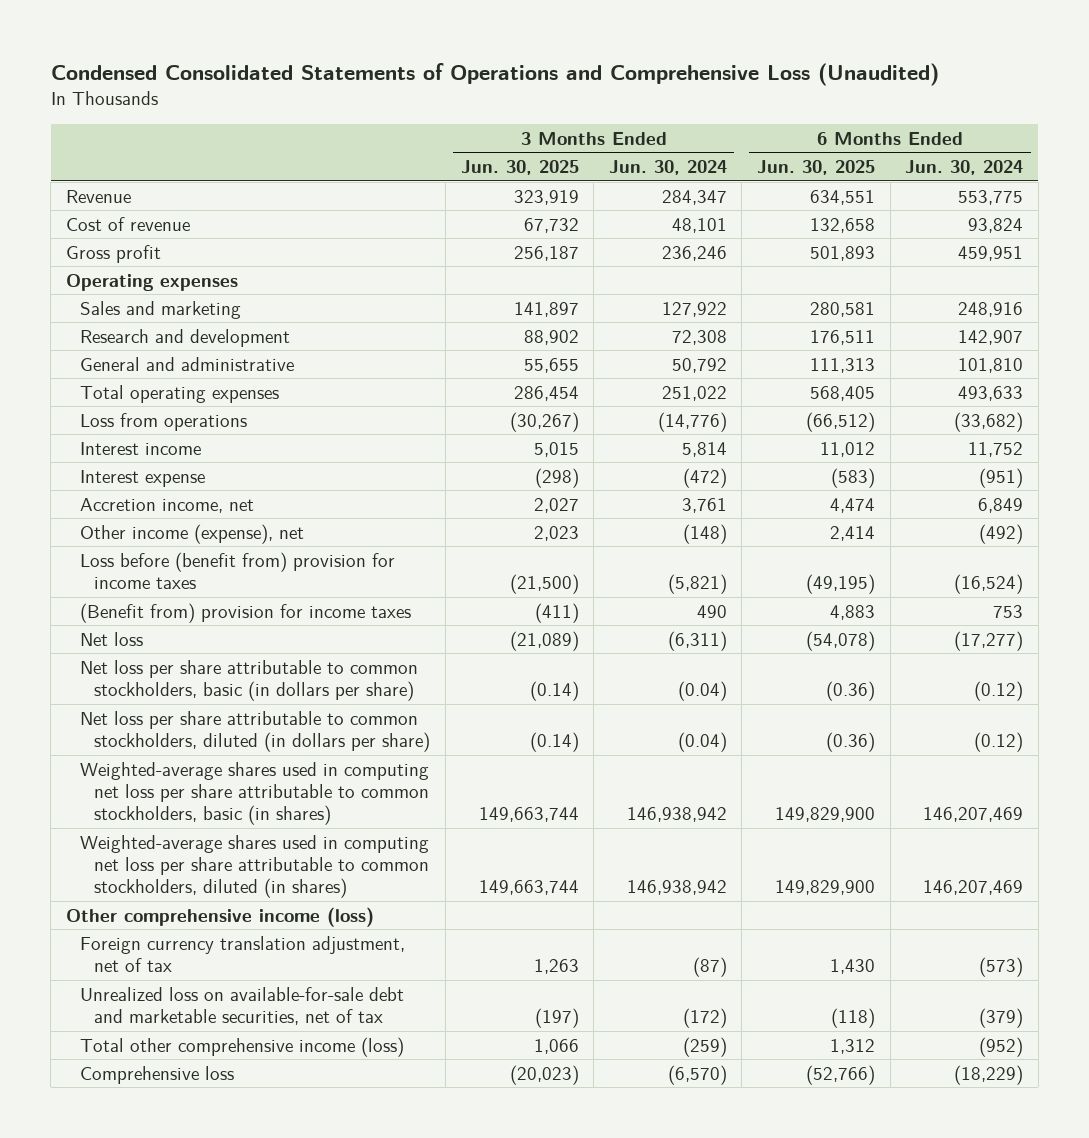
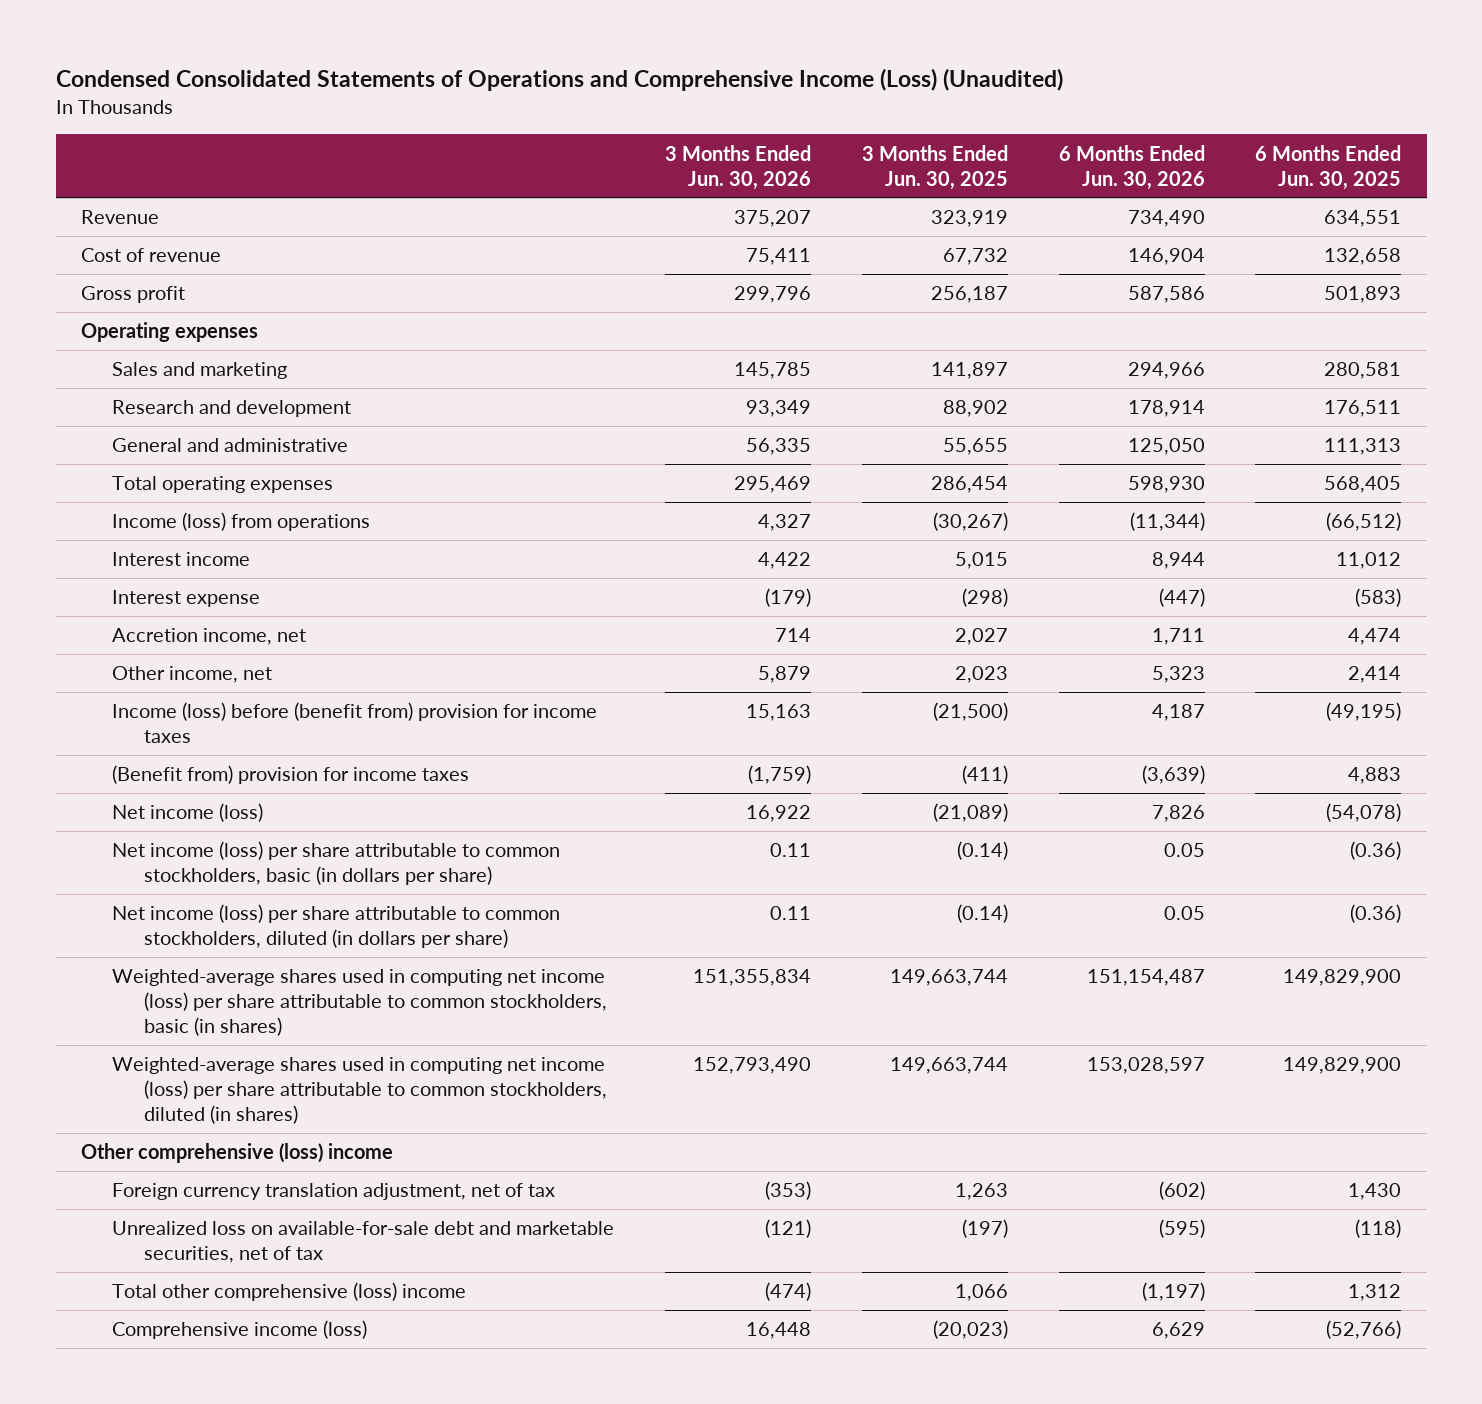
[50,63,939,87] Condensed Consolidated Statements of Operations and Comprehensive Loss (Unaudited) -> [55,67,1063,91] Condensed Consolidated Statements of Operations and Comprehensive Income (Loss) (Unaudited)
[608,160,727,176] Jun. 30, 2024 -> none
[905,160,1024,176] Jun. 30, 2024 -> none
none -> [665,144,812,190] 3 Months Ended Jun. 30, 2026
none -> [1058,144,1205,190] 6 Months Ended Jun. 30, 2026
[80,412,248,431] Loss from operations -> [112,512,371,532] Income (loss) from operations
[80,523,305,544] Other income (expense), net -> [112,666,273,684] Other income, net
[80,551,396,590] Loss before (benefit from) provision for income taxes -> [112,702,598,744] Income (loss) before (benefit from) provision for income taxes
[80,631,144,646] Net loss -> [112,803,264,823] Net income (loss)
[80,659,419,702] Net loss per share attributable to common stockholders, basic (in dollars per share) -> [112,841,561,886] Net income (loss) per share attributable to common stockholders, basic (in dollars per share)
[80,710,431,753] Net loss per share attributable to common stockholders, diluted (in dollars per share) -> [112,904,561,949] Net income (loss) per share attributable to common stockholders, diluted (in dollars per share)
[80,761,430,826] Weighted-average shares used in computing net loss per share attributable to common stockholders, basic (in shares) -> [112,969,607,1037] Weighted-average shares used in computing net income (loss) per share attributable to common stockholders, basic (in shares)
[80,834,430,899] Weighted-average shares used in computing net loss per share attributable to common stockholders, diluted (in shares) -> [112,1057,607,1125] Weighted-average shares used in computing net income (loss) per share attributable to common stockholders, diluted (in shares)
[65,906,374,927] Other comprehensive income (loss) -> [81,1143,394,1164] Other comprehensive (loss) income
[80,1036,405,1057] Total other comprehensive income (loss) -> [112,1282,467,1302] Total other comprehensive (loss) income
[80,1065,235,1084] Comprehensive loss -> [112,1320,368,1340] Comprehensive income (loss)

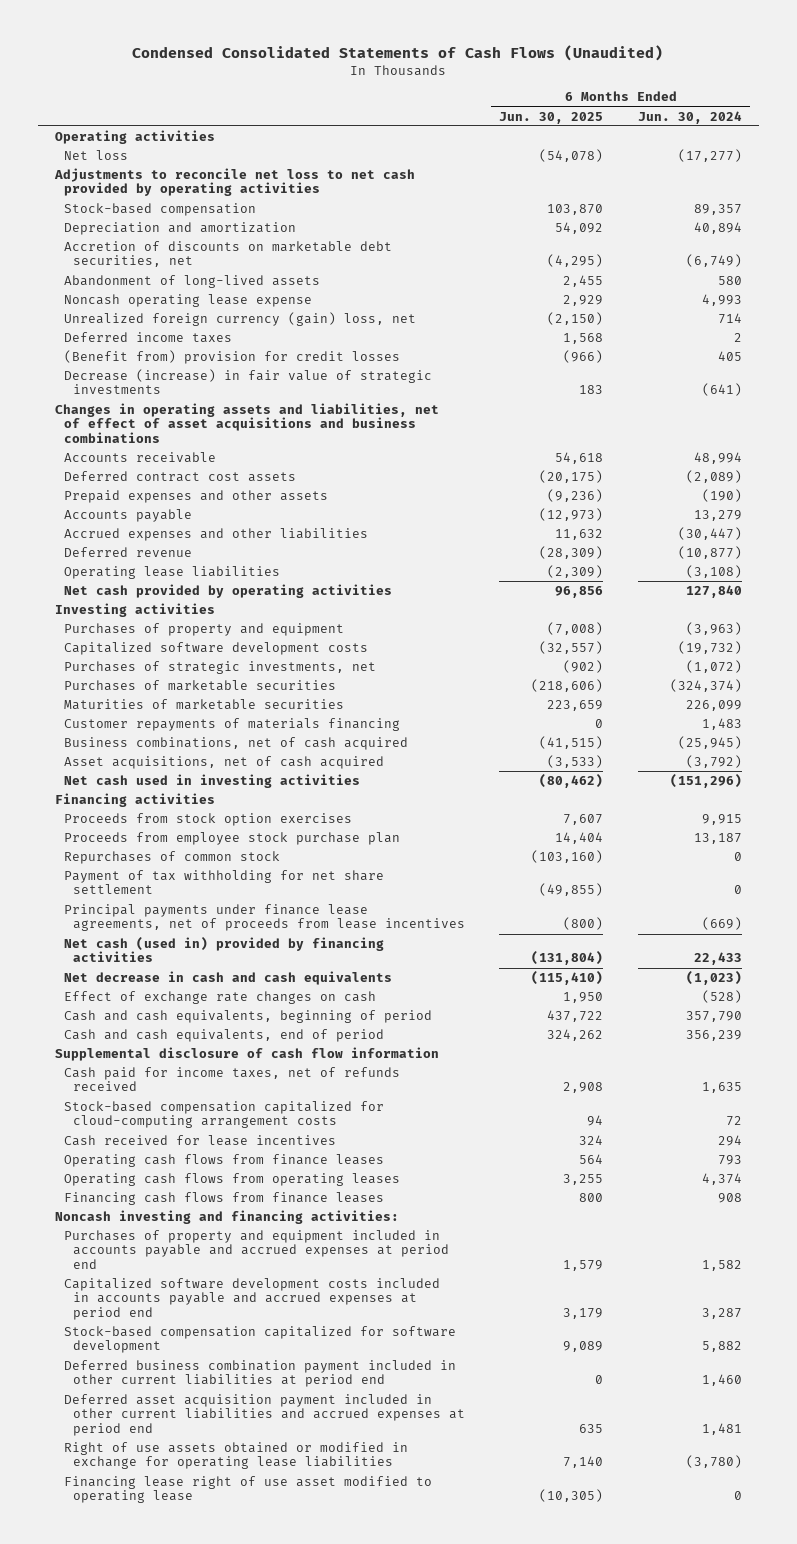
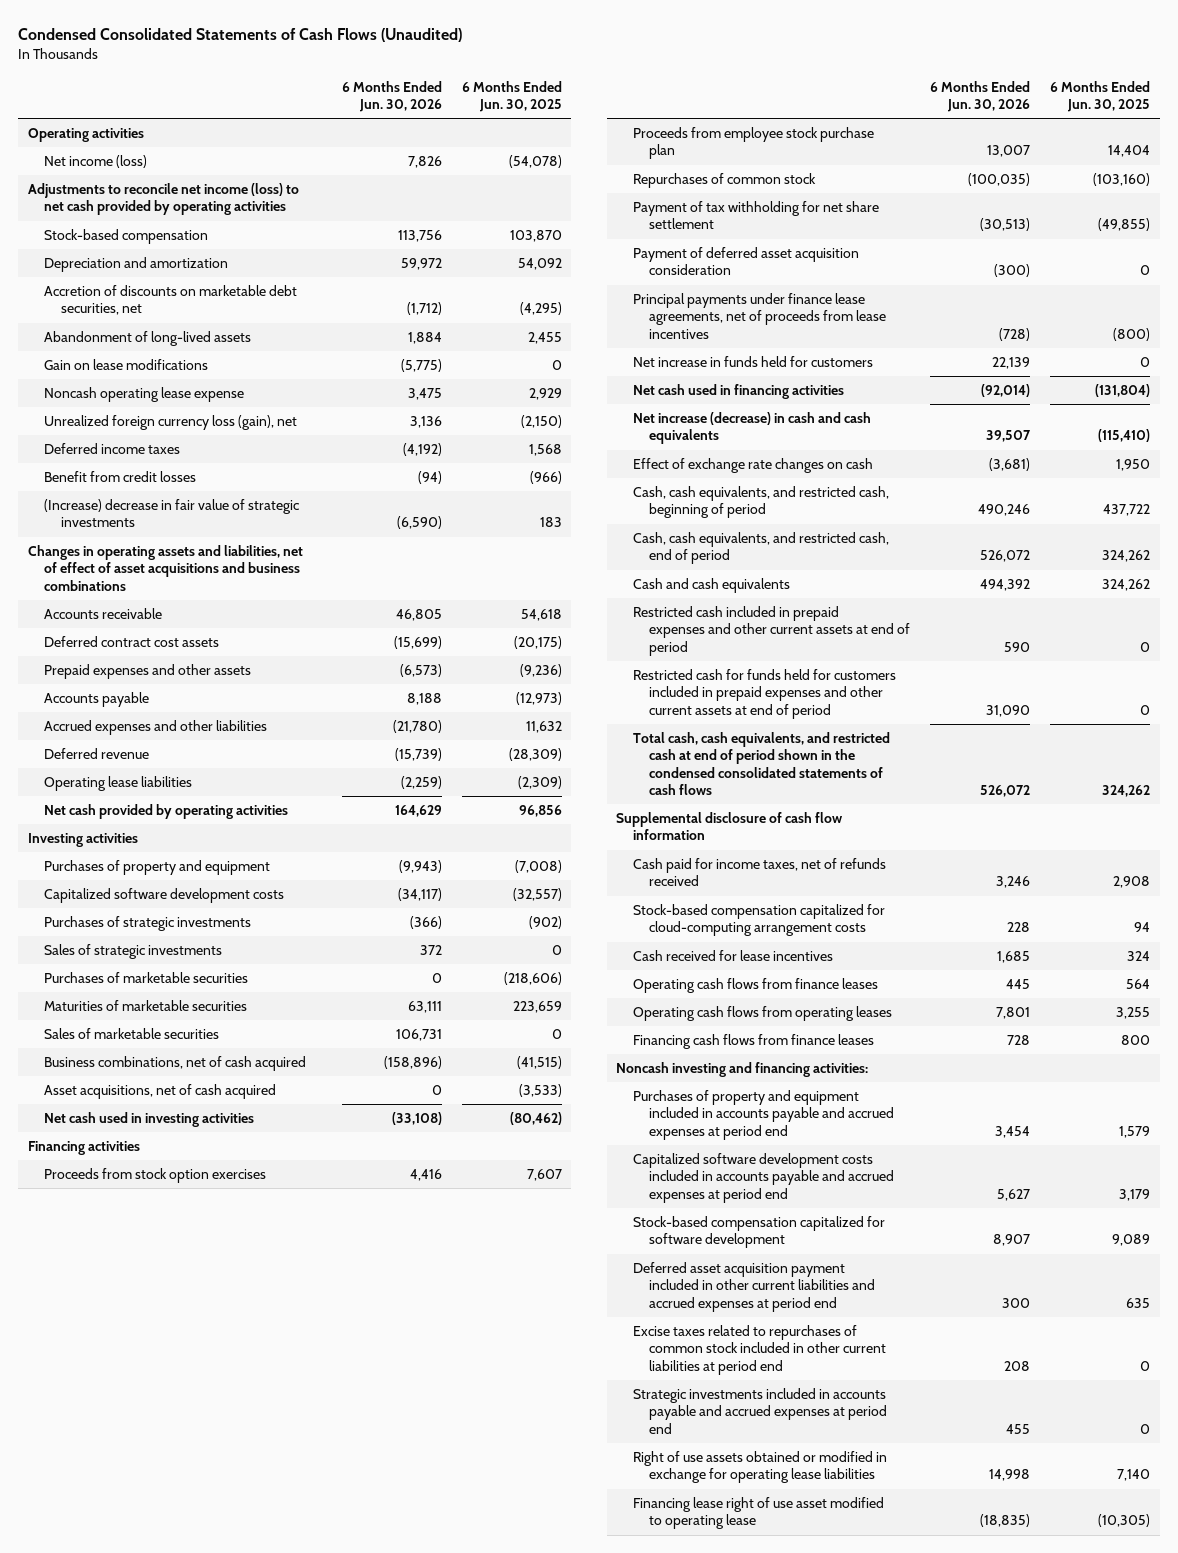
[637,110,742,124] Jun. 30, 2024 -> none
none -> [341,80,442,113] 6 Months Ended Jun. 30, 2026
[64,150,129,161] Net loss -> [44,154,148,168] Net income (loss)
[54,168,416,197] Adjustments to reconcile net loss to net cash provided by operating activities -> [28,182,300,216] Adjustments to reconcile net income (loss) to net cash provided by operating activities
none -> [44,358,209,370] Gain on lease modifications
[64,312,417,327] Unrealized foreign currency (gain) loss, net -> [44,414,298,430] Unrealized foreign currency loss (gain), net
[64,350,401,365] (Benefit from) provision for credit losses -> [44,470,197,482] Benefit from credit losses
[64,369,433,395] Decrease (increase) in fair value of strategic investments -> [44,498,300,528] (Increase) decrease in fair value of strategic investments
[64,661,377,675] Purchases of strategic investments, net -> [44,915,252,931] Purchases of strategic investments
none -> [44,943,223,959] Sales of strategic investments
[64,718,401,732] Customer repayments of materials financing -> none
none -> [44,1027,220,1039] Sales of marketable securities
none -> [632,246,859,276] Payment of deferred asset acquisition consideration
none -> [632,355,873,367] Net increase in funds held for customers
[64,937,385,963] Net cash (used in) provided by financing activities -> [632,383,844,399] Net cash used in financing activities
[64,971,393,986] Net decrease in cash and cash equivalents -> [632,411,871,445] Net increase (decrease) in cash and cash equivalents
[64,1010,433,1024] Cash and cash equivalents, beginning of period -> [632,485,889,519] Cash, cash equivalents, and restricted cash, beginning of period
[64,1029,385,1043] Cash and cash equivalents, end of period -> [632,531,889,565] Cash, cash equivalents, and restricted cash, end of period
none -> [632,577,790,593] Cash and cash equivalents
none -> [632,605,911,656] Restricted cash included in prepaid expenses and other current assets at end of period
none -> [632,668,896,719] Restricted cash for funds held for customers included in prepaid expenses and other current assets at end of period
none -> [632,731,890,796] Total cash, cash equivalents, and restricted cash at end of period shown in the condensed consolidated statements of cash flows
[64,1360,457,1388] Deferred business combination payment included in other current liabilities at period end -> none
none -> [632,1324,887,1375] Excise taxes related to repurchases of common stock included in other current liabilities at period end
none -> [632,1387,888,1434] Strategic investments included in accounts payable and accrued expenses at period end

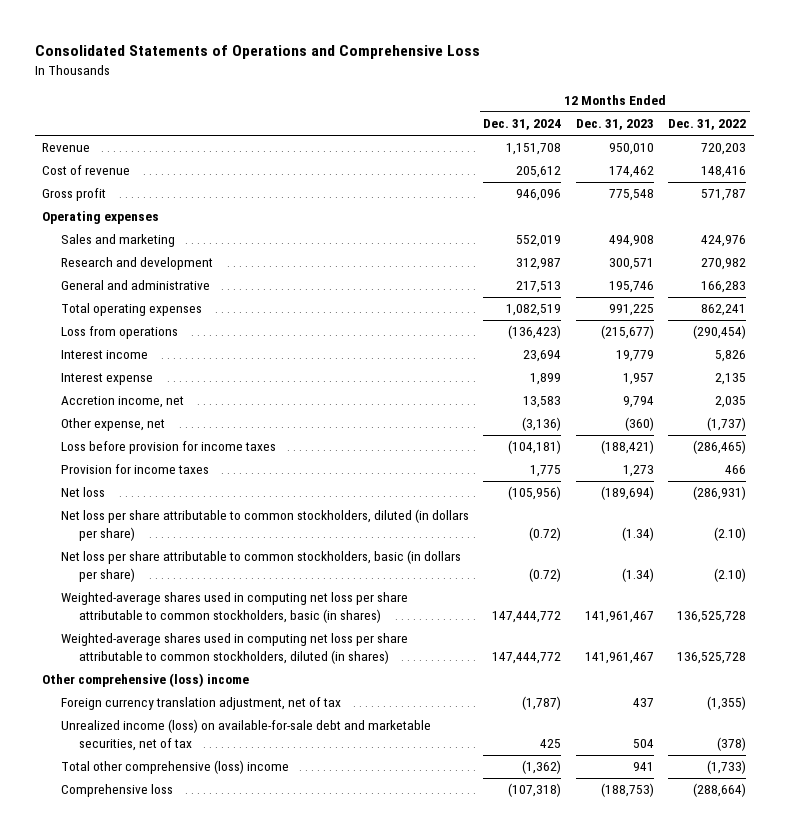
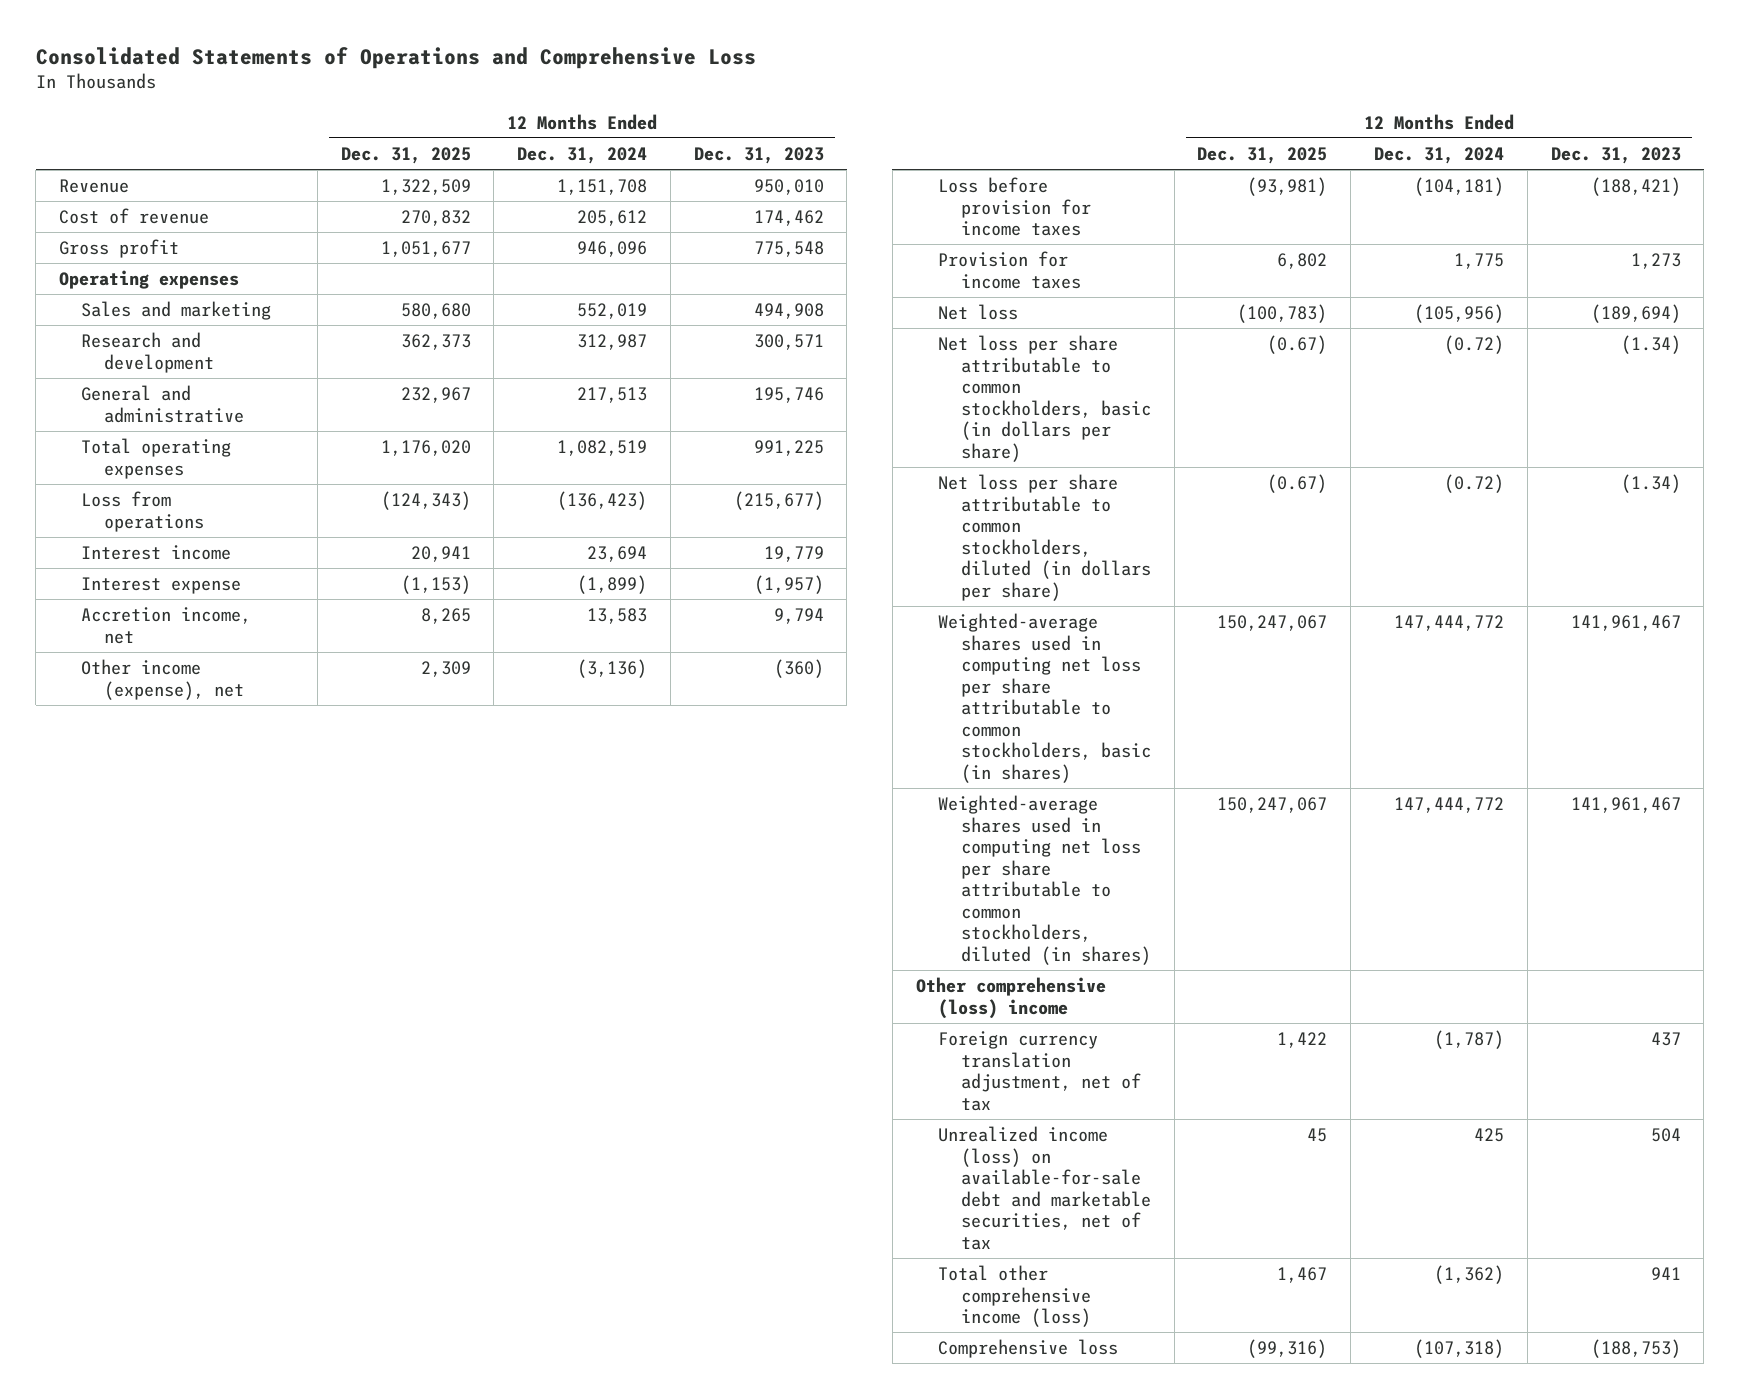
[668,119,747,131] Dec. 31, 2022 -> none
none -> [340,146,471,164] Dec. 31, 2025
[530,373,562,386] 1,899 -> [577,575,648,595] (1,899)
[622,373,654,386] 1,957 -> [753,575,824,595] (1,957)
[60,418,165,432] Other expense, net -> [81,659,245,700] Other income (expense), net
[60,509,469,541] Net loss per share attributable to common stockholders, diluted (in dollars per share) -> [938,474,1151,601] Net loss per share attributable to common stockholders, diluted (in dollars per share)
[60,760,289,775] Total other comprehensive (loss) income -> [938,1265,1091,1328] Total other comprehensive income (loss)

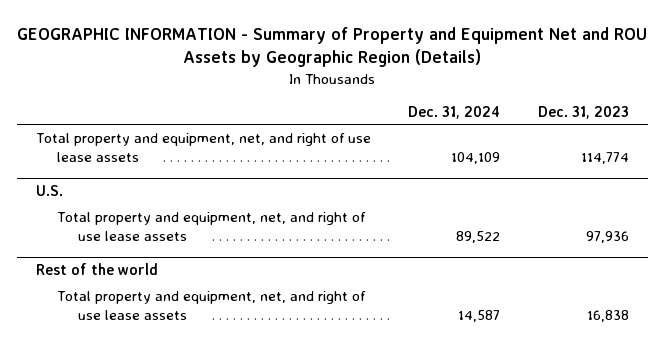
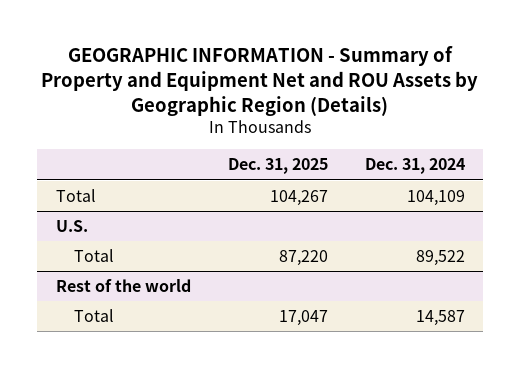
[538,105,630,119] Dec. 31, 2023 -> none
none -> [227,158,328,175] Dec. 31, 2025
[35,132,371,162] Total property and equipment, net, and right of use lease assets -> [55,189,96,203] Total
[56,211,366,241] Total property and equipment, net, and right of use lease assets -> [73,249,114,263] Total
[56,290,366,320] Total property and equipment, net, and right of use lease assets -> [73,309,114,323] Total

